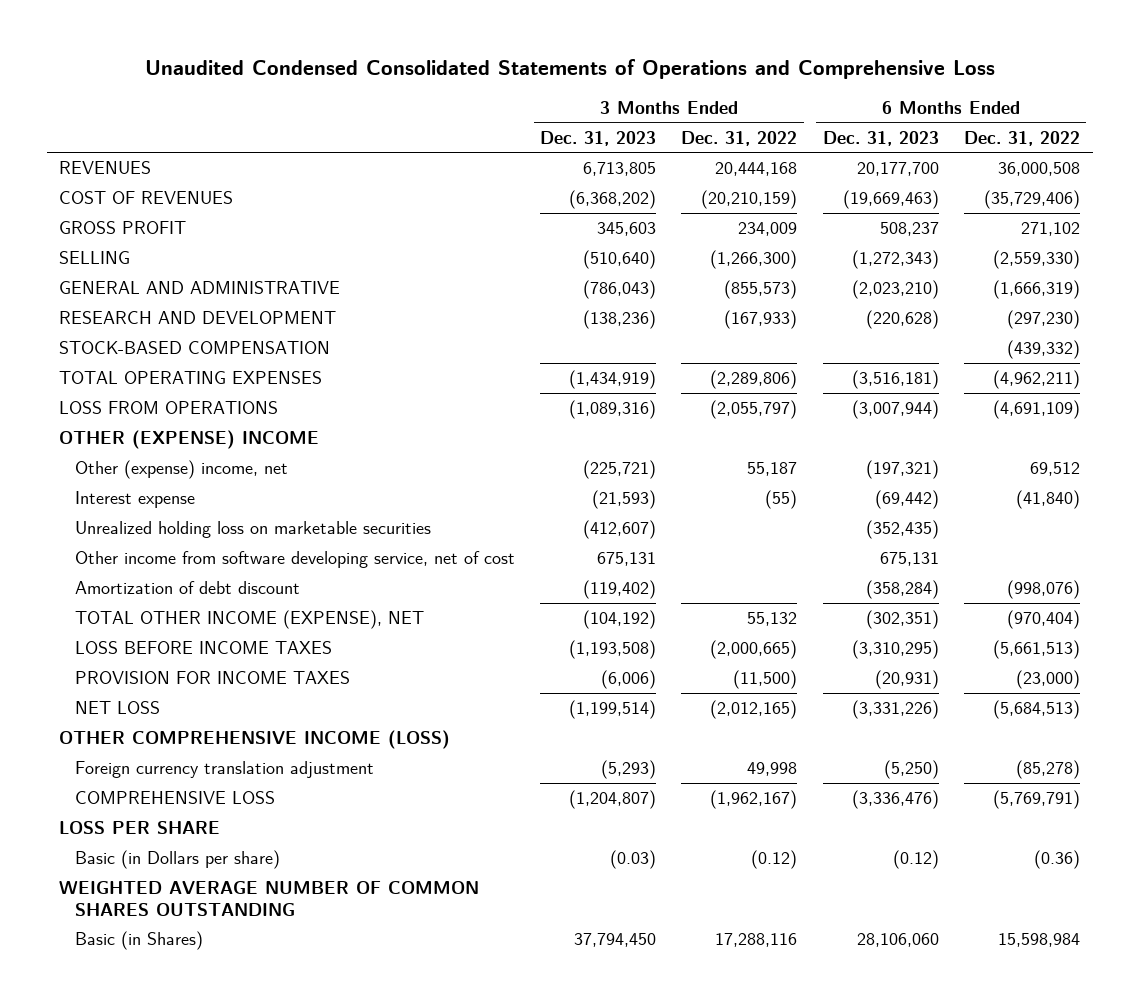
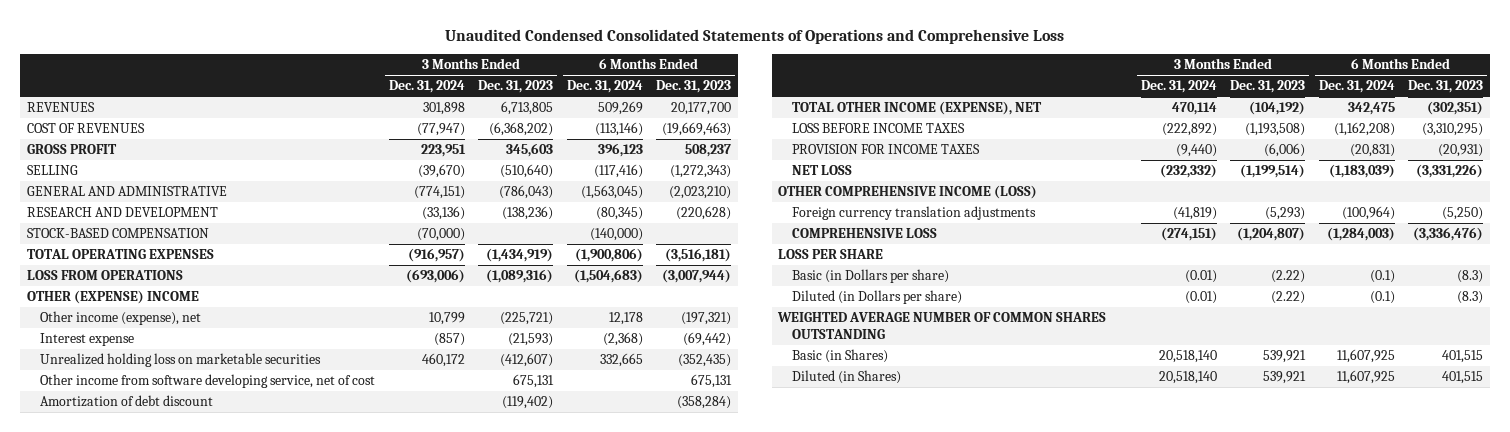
[681,130,798,146] Dec. 31, 2022 -> none
[963,130,1080,146] Dec. 31, 2022 -> none
none -> [388,80,465,94] Dec. 31, 2024
none -> [566,80,643,94] Dec. 31, 2024
[74,460,288,480] Other (expense) income, net -> [40,311,202,326] Other income (expense), net
[74,761,374,779] Foreign currency translation adjustment -> [792,206,1037,221] Foreign currency translation adjustments
[609,850,656,870] (0.03) -> [1271,270,1306,284] (2.22)
[892,850,939,870] (0.12) -> [1457,270,1484,284] (8.3)
none -> [792,290,963,305] Diluted (in Dollars per share)
[573,933,656,948] 37,794,450 -> [1263,350,1307,364] 539,921
[856,933,939,948] 28,106,060 -> [1442,350,1484,364] 401,515
none -> [792,370,902,385] Diluted (in Shares)

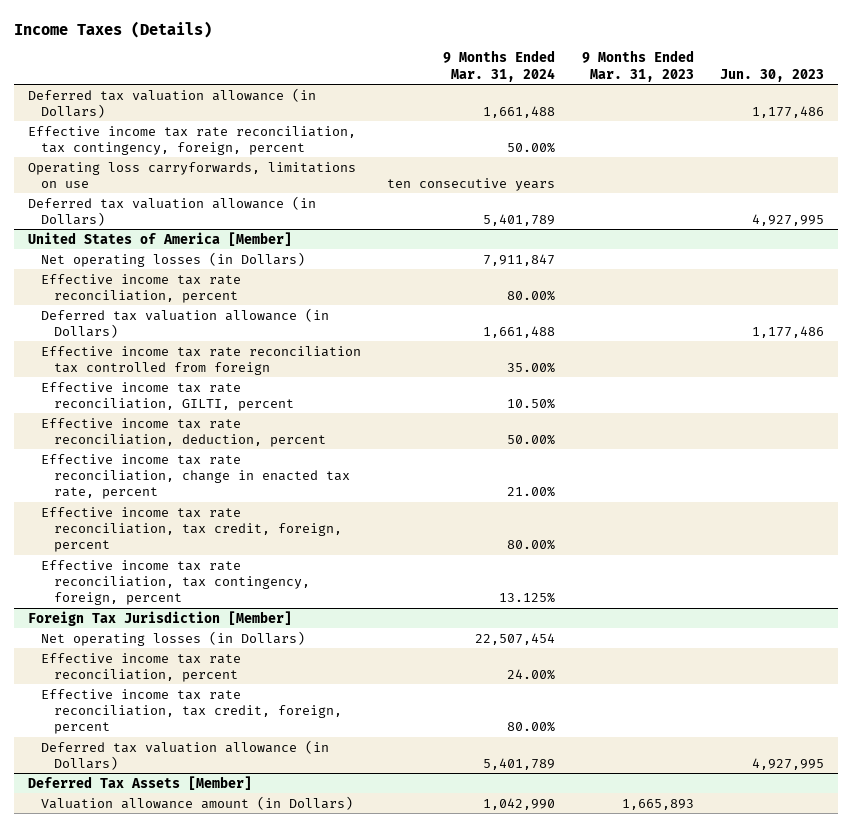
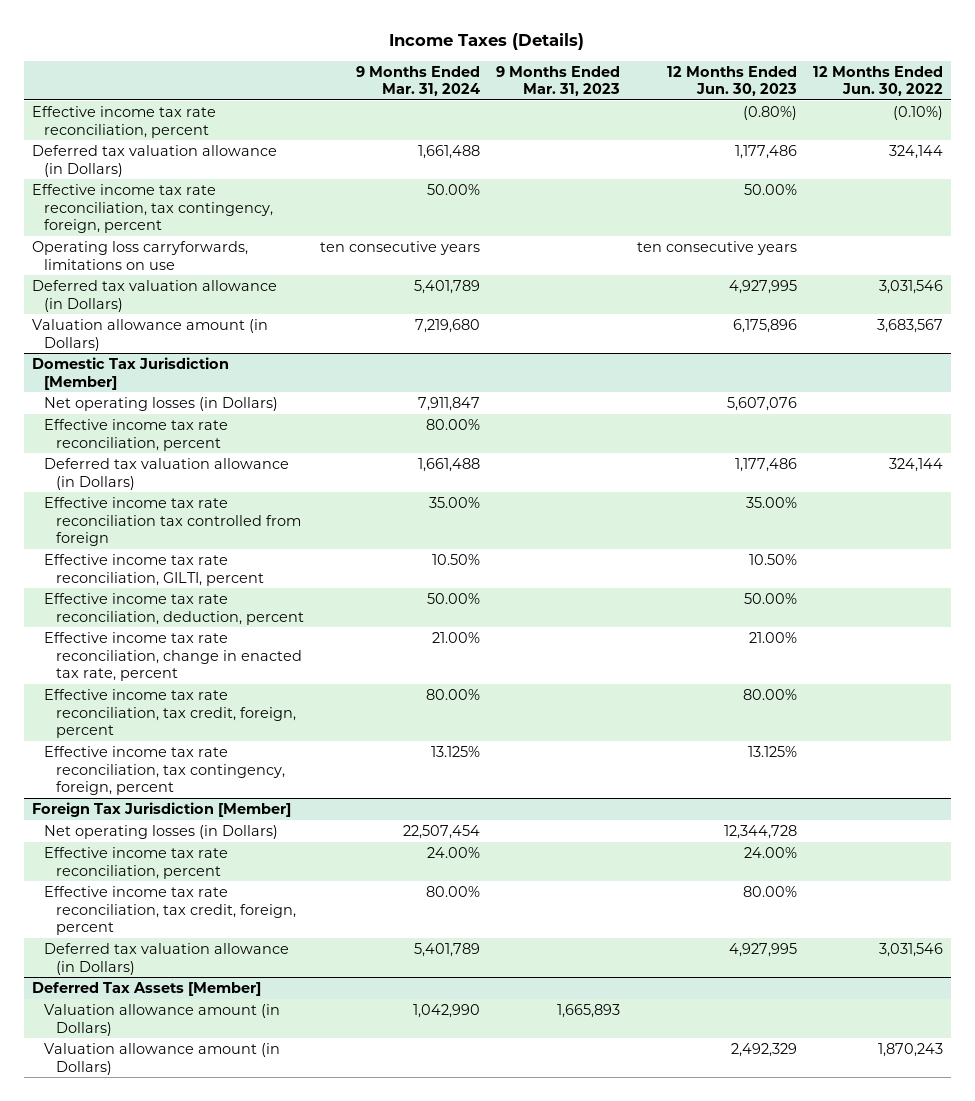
[720,68,825,82] Jun. 30, 2023 -> none
none -> [666,65,797,97] 12 Months Ended Jun. 30, 2023
none -> [812,65,943,97] 12 Months Ended Jun. 30, 2022
none -> [32,105,217,138] Effective income tax rate reconciliation, percent
none -> [32,318,269,351] Valuation allowance amount (in Dollars)
[27,231,292,246] United States of America [Member] -> [32,356,230,390] Domestic Tax Jurisdiction [Member]
none -> [43,1042,280,1075] Valuation allowance amount (in Dollars)

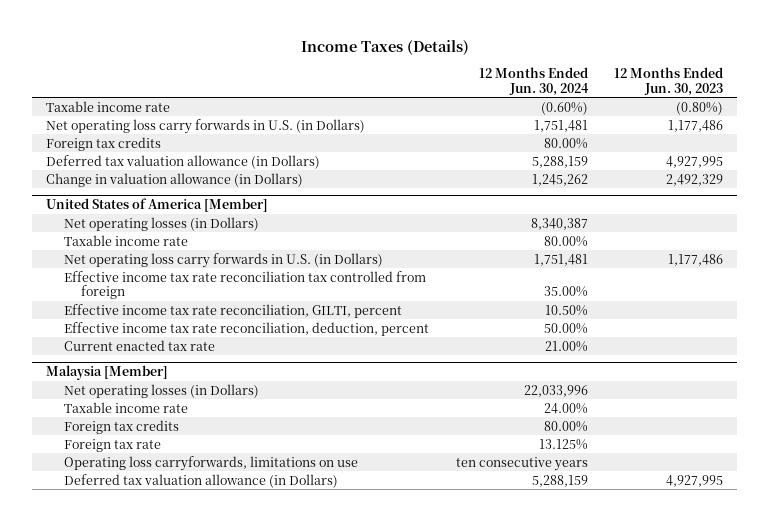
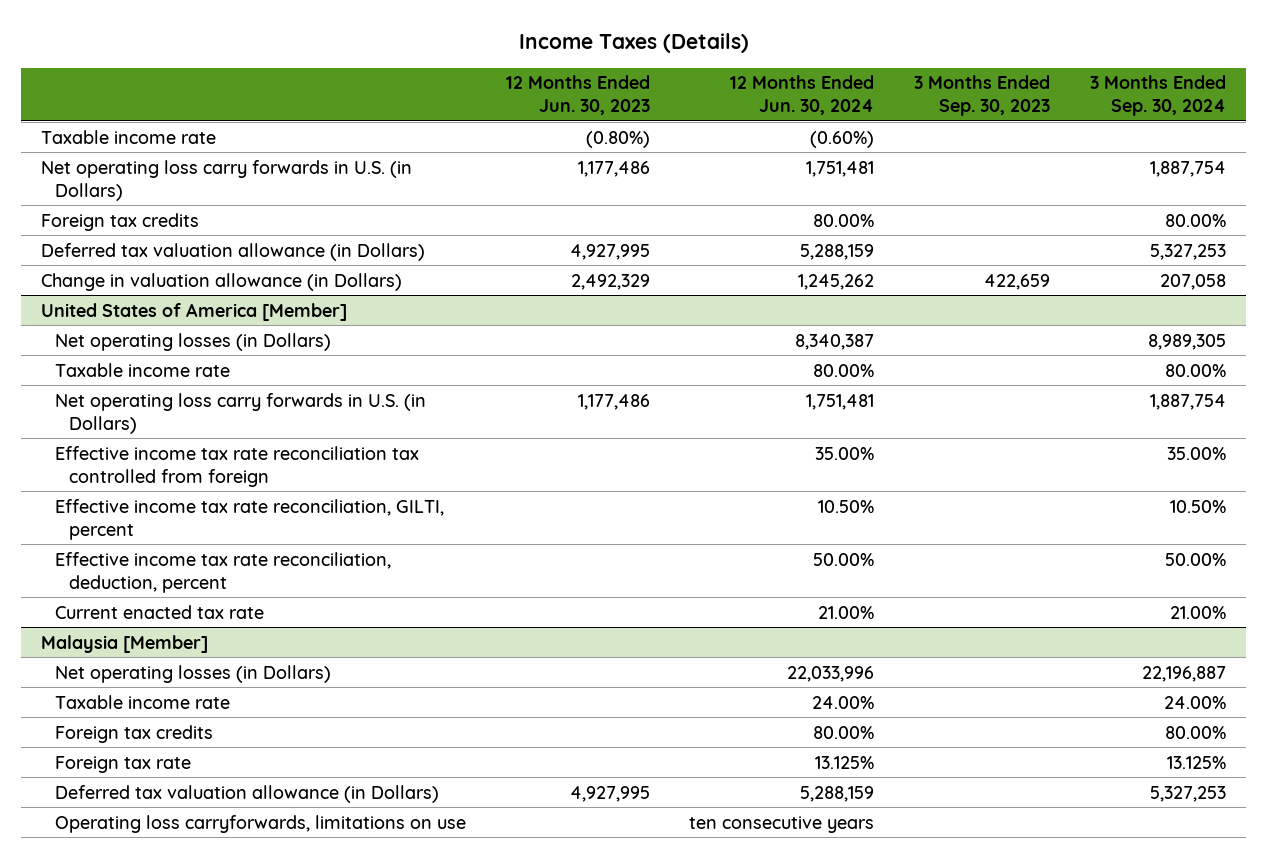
none -> [914,75,1051,117] 3 Months Ended Sep. 30, 2023
none -> [1090,75,1227,117] 3 Months Ended Sep. 30, 2024
[63,455,358,471] Operating loss carryforwards, limitations on use -> [54,814,466,833] Operating loss carryforwards, limitations on use

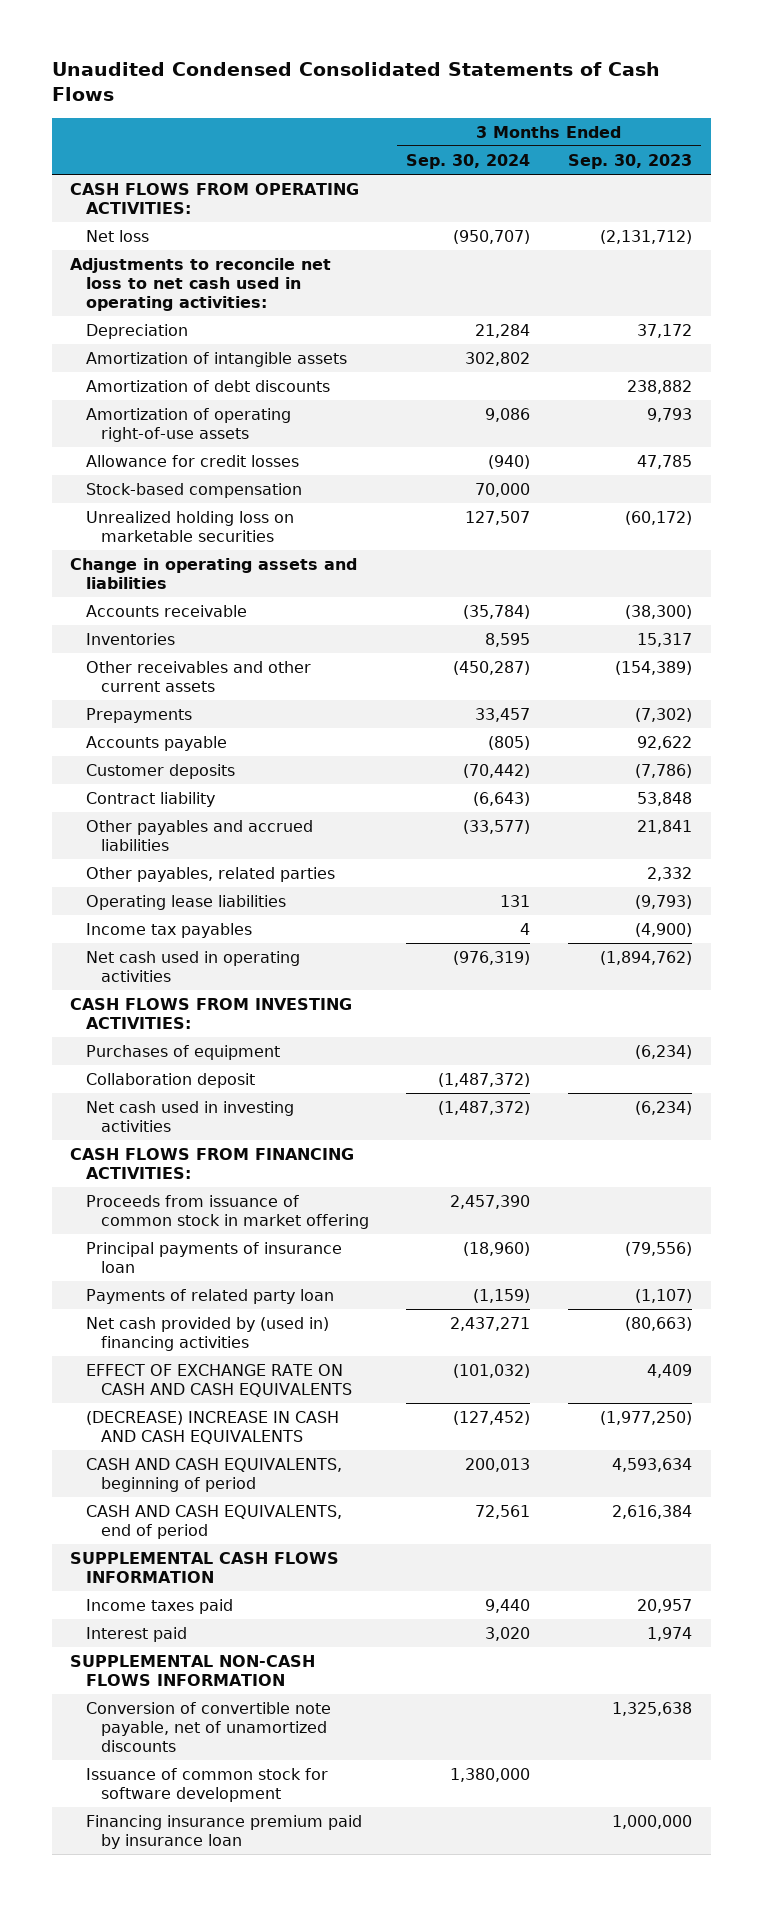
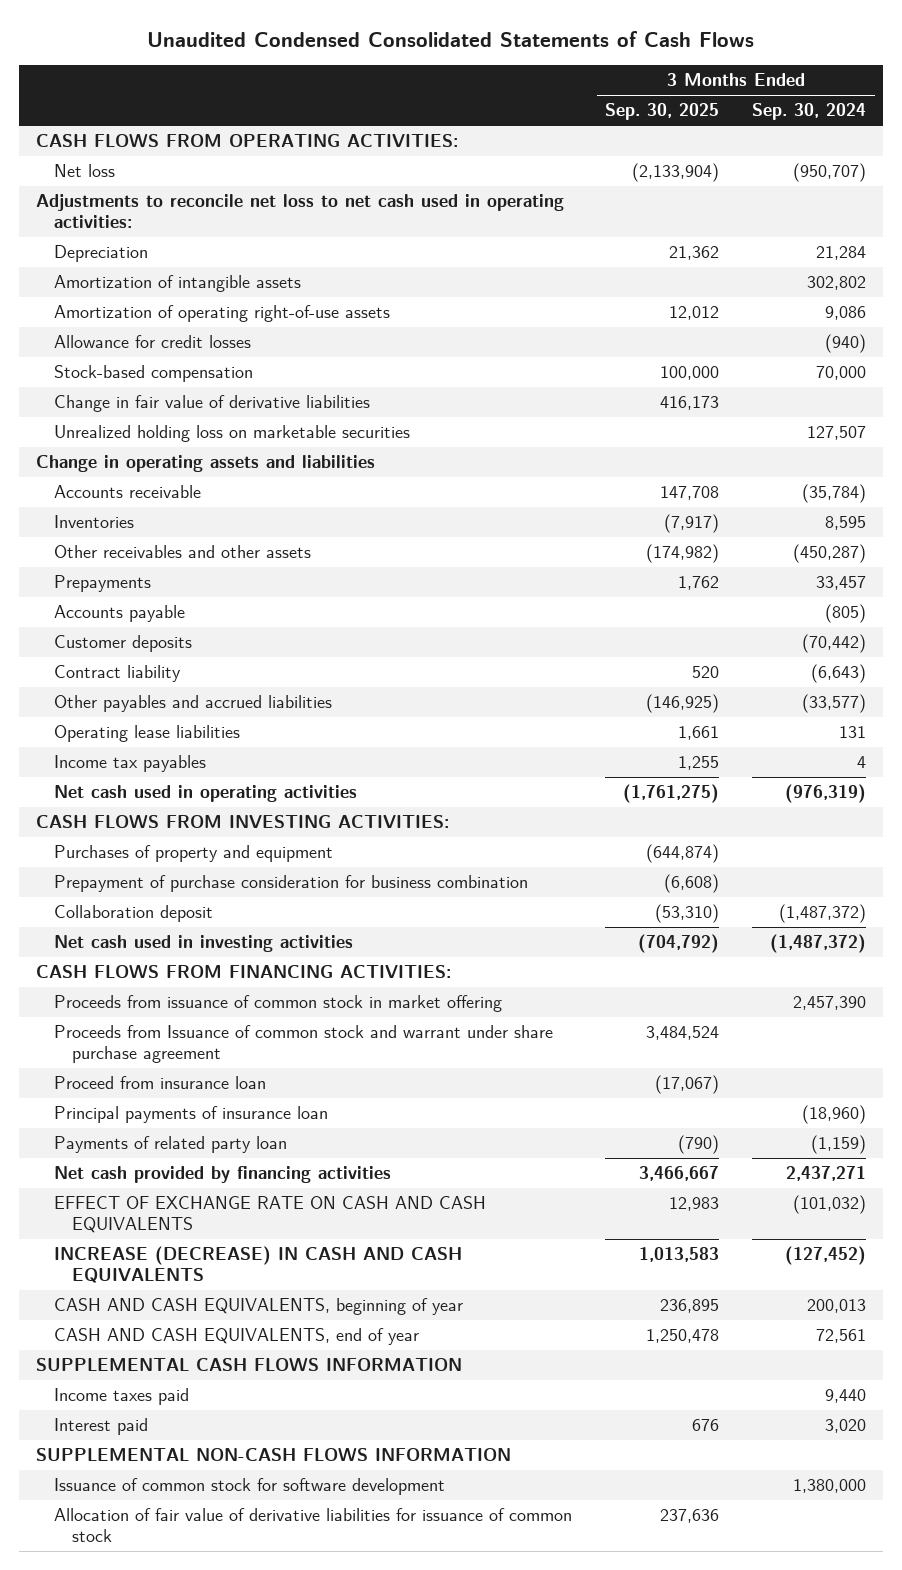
[567,153,692,169] Sep. 30, 2023 -> none
none -> [605,103,720,121] Sep. 30, 2025
[85,380,330,393] Amortization of debt discounts -> none
none -> [54,395,371,413] Change in fair value of derivative liabilities
[85,661,311,692] Other receivables and other current assets -> [54,545,312,559] Other receivables and other assets
[85,867,335,883] Other payables, related parties -> none
[85,1045,280,1061] Purchases of equipment -> [54,845,334,863] Purchases of property and equipment
none -> [54,875,529,893] Prepayment of purchase consideration for business combination
none -> [54,1025,554,1064] Proceeds from Issuance of common stock and warrant under share purchase agreement
none -> [54,1076,267,1090] Proceed from insurance loan
[85,1317,329,1351] Net cash provided by (used in) financing activities -> [54,1166,392,1184] Net cash provided by financing activities
[85,1411,339,1444] (DECREASE) INCREASE IN CASH AND CASH EQUIVALENTS -> [54,1246,463,1284] INCREASE (DECREASE) IN CASH AND CASH EQUIVALENTS
[85,1458,342,1492] CASH AND CASH EQUIVALENTS, beginning of period -> [54,1298,464,1316] CASH AND CASH EQUIVALENTS, beginning of year
[85,1505,342,1539] CASH AND CASH EQUIVALENTS, end of period -> [54,1328,420,1346] CASH AND CASH EQUIVALENTS, end of year
[85,1702,331,1752] Conversion of convertible note payable, net of unamortized discounts -> none
[85,1815,362,1849] Financing insurance premium paid by insurance loan -> none
none -> [54,1508,573,1543] Allocation of fair value of derivative liabilities for issuance of common stock

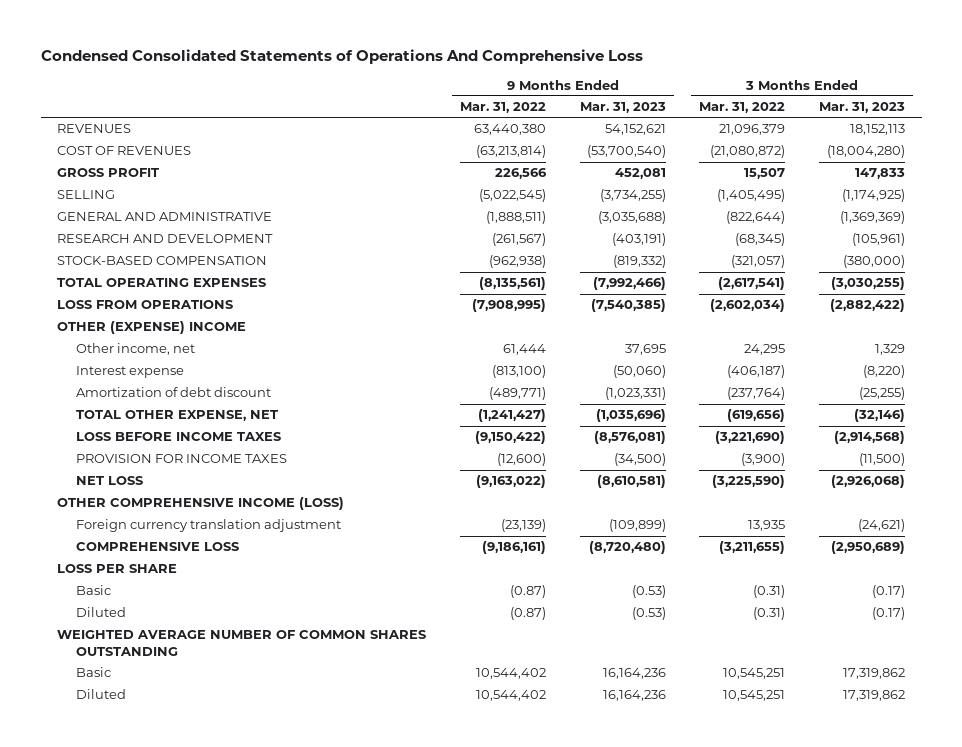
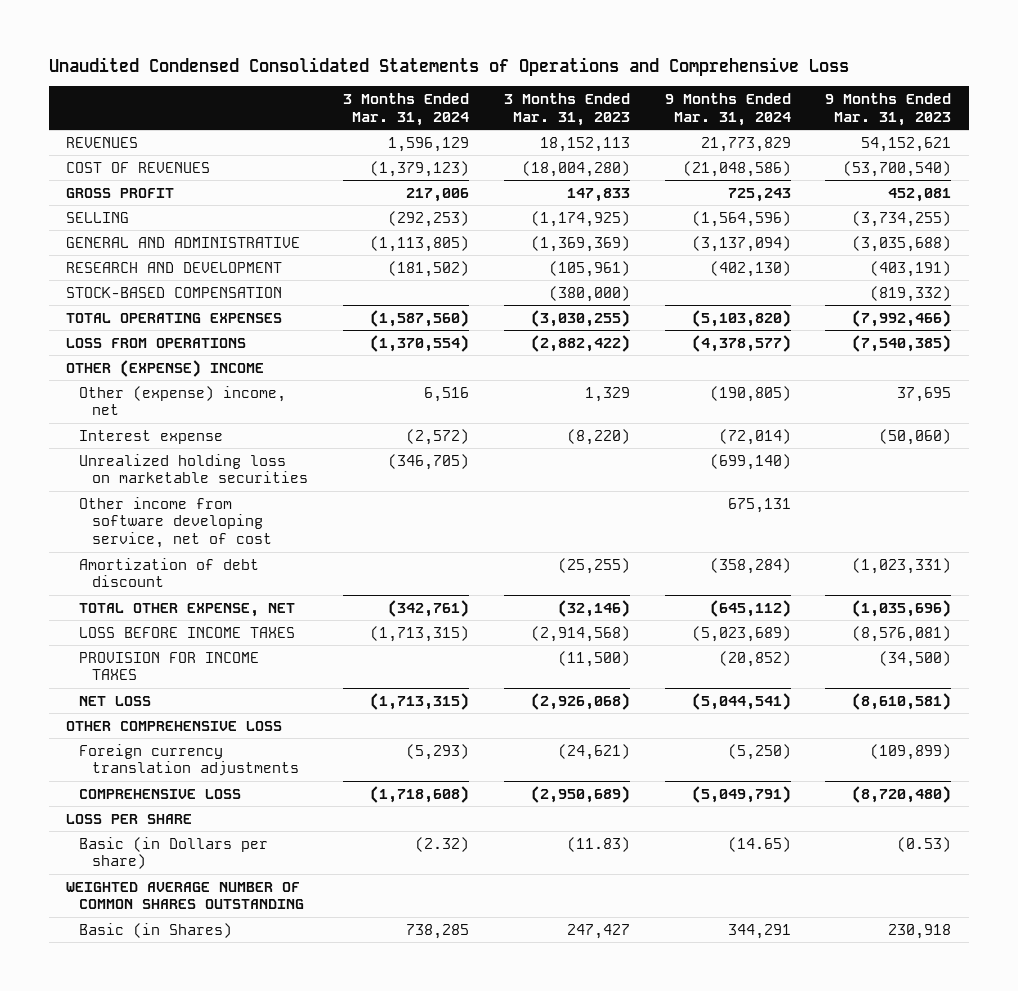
[40,48,643,64] Condensed Consolidated Statements of Operations And Comprehensive Loss -> [48,56,849,76] Unaudited Condensed Consolidated Statements of Operations and Comprehensive Loss
[459,102,546,114] Mar. 31, 2022 -> none
[699,102,786,114] Mar. 31, 2022 -> none
none -> [342,92,469,126] 3 Months Ended Mar. 31, 2024
none -> [664,92,791,126] 9 Months Ended Mar. 31, 2024
[76,343,196,356] Other income, net -> [79,385,287,416] Other (expense) income, net
none -> [79,453,308,484] Unrealized holding loss on marketable securities
none -> [79,496,272,549] Other income from software developing service, net of cost
[57,497,345,511] OTHER COMPREHENSIVE INCOME (LOSS) -> [66,720,283,731] OTHER COMPREHENSIVE LOSS
[76,519,342,533] Foreign currency translation adjustment -> [79,743,299,777] Foreign currency translation adjustments
[76,607,127,618] Diluted -> none
[76,585,112,596] Basic -> [79,836,269,870] Basic (in Dollars per share)
[871,585,905,599] (0.17) -> [566,836,630,852] (11.83)
[76,689,127,700] Diluted -> none
[76,667,112,678] Basic -> [79,922,233,938] Basic (in Shares)
[602,668,666,680] 16,164,236 -> [888,923,952,939] 230,918
[842,668,905,680] 17,319,862 -> [566,923,630,939] 247,427

